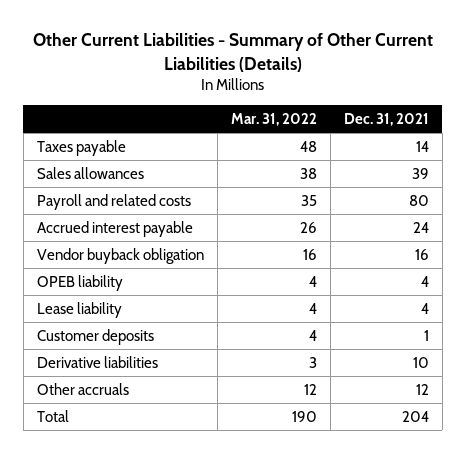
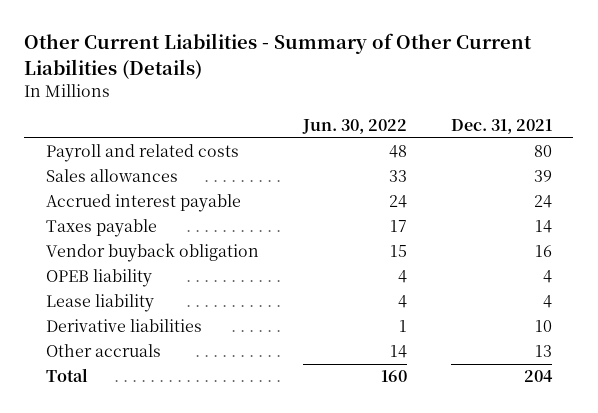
[230,113,317,127] Mar. 31, 2022 -> none
none -> [301,119,407,135] Jun. 30, 2022
[36,166,144,179] Sales allowances -> [46,169,179,183] Sales allowances
[36,139,126,156] Taxes payable -> [46,219,158,238] Taxes payable
[36,328,154,345] Customer deposits -> none
[415,383,429,395] 12 -> [534,345,552,358] 13

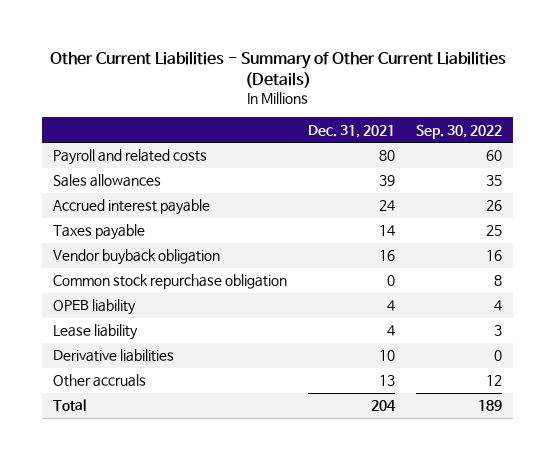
[301,119,407,135] Jun. 30, 2022 -> none
none -> [416,124,503,139] Sep. 30, 2022
none -> [52,274,287,290] Common stock repurchase obligation

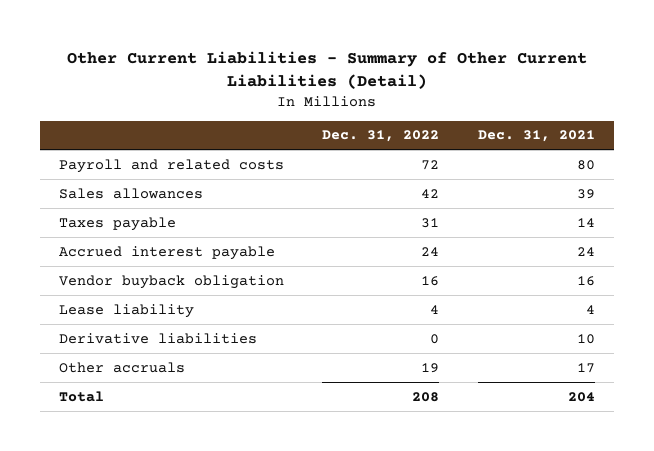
[49,50,506,88] Other Current Liabilities - Summary of Other Current Liabilities (Details) -> [66,51,587,90] Other Current Liabilities - Summary of Other Current Liabilities (Detail)
[416,124,503,139] Sep. 30, 2022 -> none
none -> [322,130,440,143] Dec. 31, 2022
[52,199,210,216] Accrued interest payable -> [59,245,276,260] Accrued interest payable
[52,274,287,290] Common stock repurchase obligation -> none
[52,299,136,316] OPEB liability -> none
[379,375,396,387] 13 -> [576,362,595,373] 17

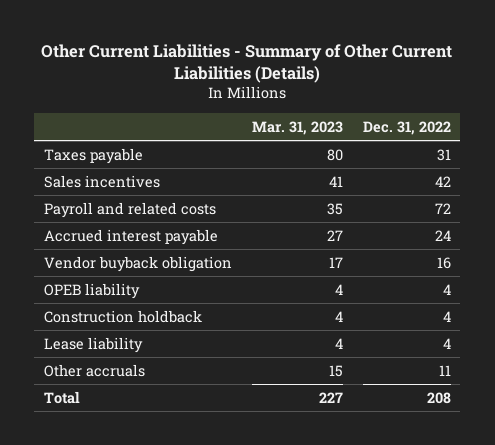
[66,51,587,90] Other Current Liabilities - Summary of Other Current Liabilities (Detail) -> [41,43,453,83] Other Current Liabilities - Summary of Other Current Liabilities (Details)
[477,130,595,143] Dec. 31, 2021 -> none
none -> [251,120,343,135] Mar. 31, 2023
[59,187,204,199] Sales allowances -> none
none -> [44,174,161,188] Sales incentives
[59,158,285,173] Payroll and related costs -> [44,201,217,218] Payroll and related costs
none -> [44,282,141,299] OPEB liability
none -> [44,309,203,323] Construction holdback
[59,332,258,344] Derivative liabilities -> none
[421,362,440,373] 19 -> [438,364,451,376] 11

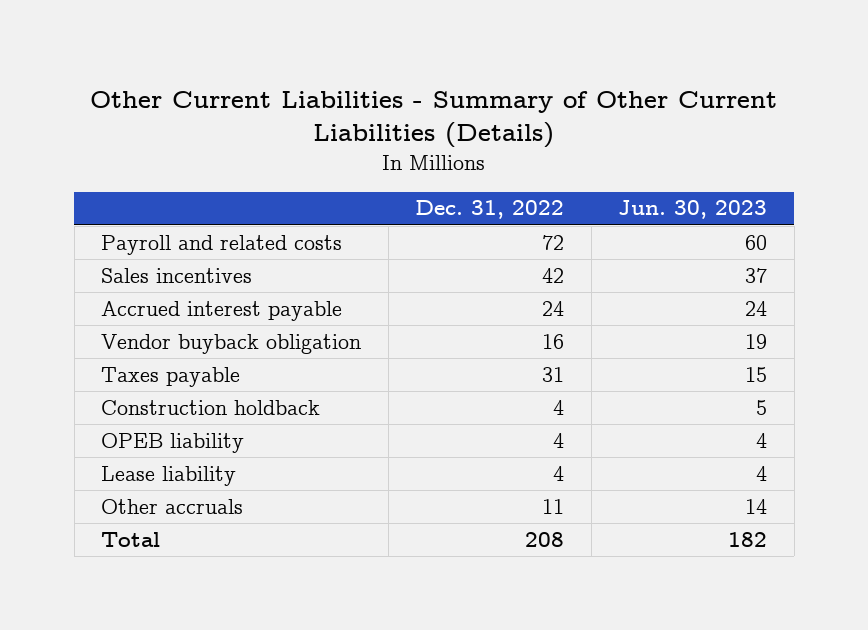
[251,120,343,135] Mar. 31, 2023 -> none
none -> [618,200,768,220] Jun. 30, 2023
[44,174,161,188] Sales incentives -> [101,267,253,283] Sales incentives
[44,147,144,164] Taxes payable -> [101,366,241,387] Taxes payable
[44,282,141,299] OPEB liability -> [101,432,245,453] OPEB liability

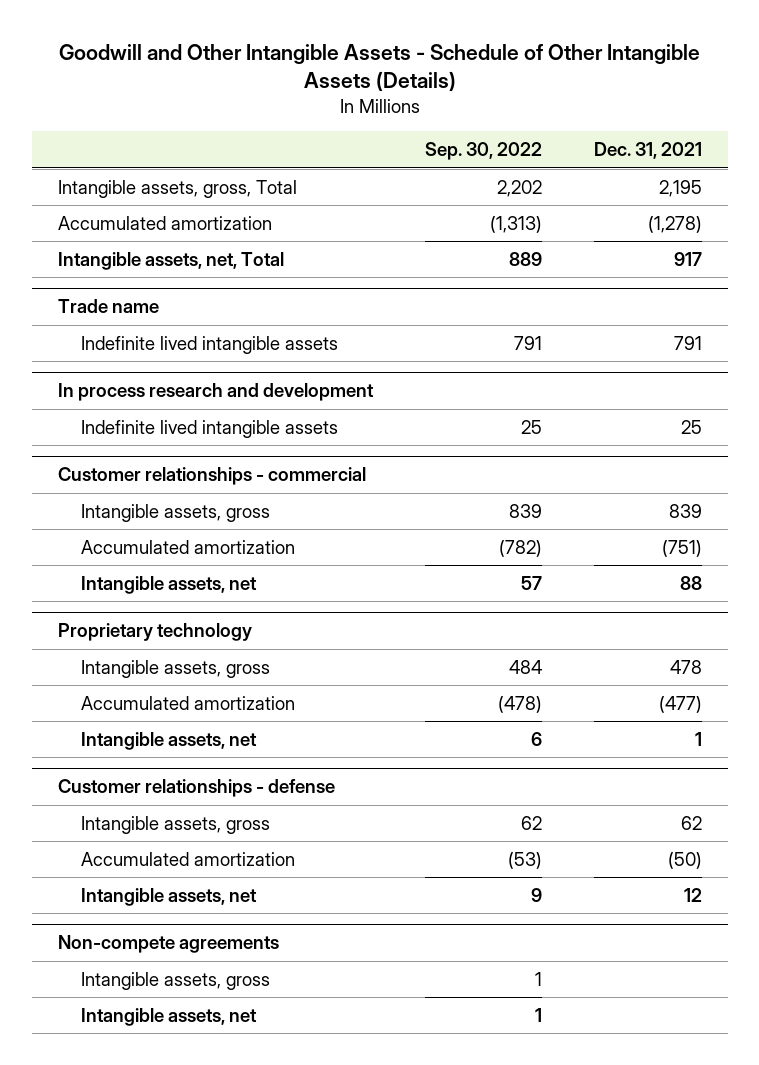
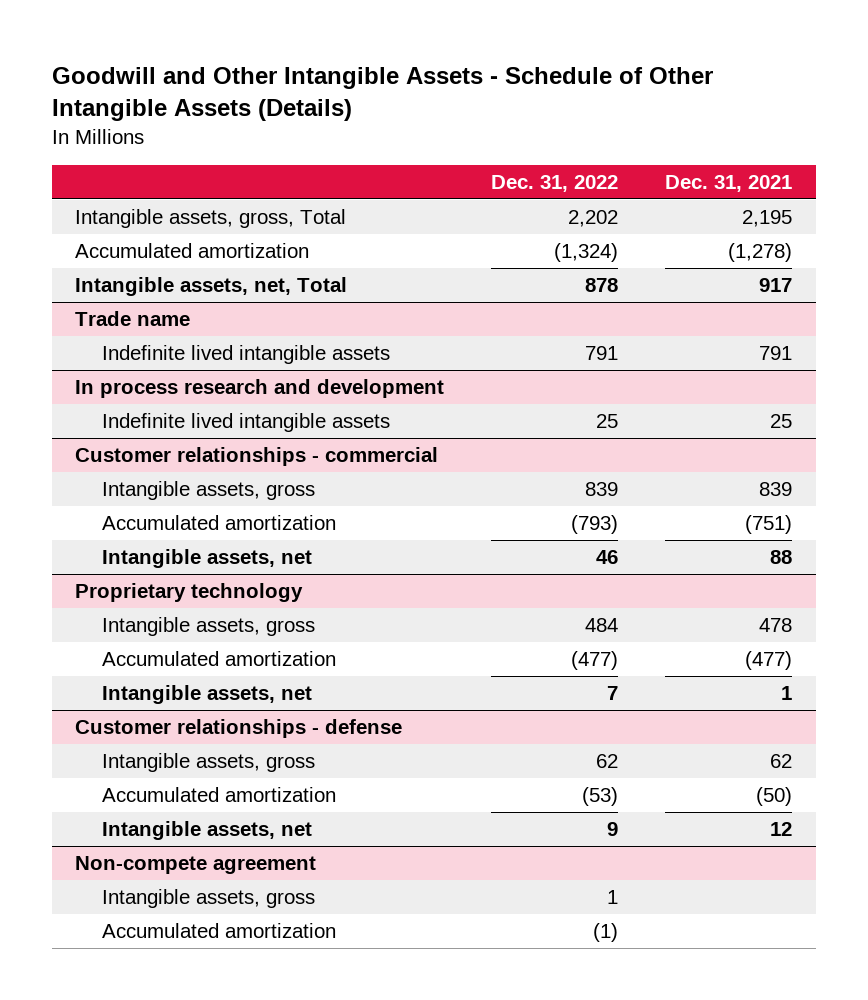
[424,142,542,161] Sep. 30, 2022 -> none
none -> [491,174,619,192] Dec. 31, 2022
[57,935,279,954] Non-compete agreements -> [75,856,317,875] Non-compete agreement
[81,1007,258,1026] Intangible assets, net -> none
none -> [101,923,336,939] Accumulated amortization

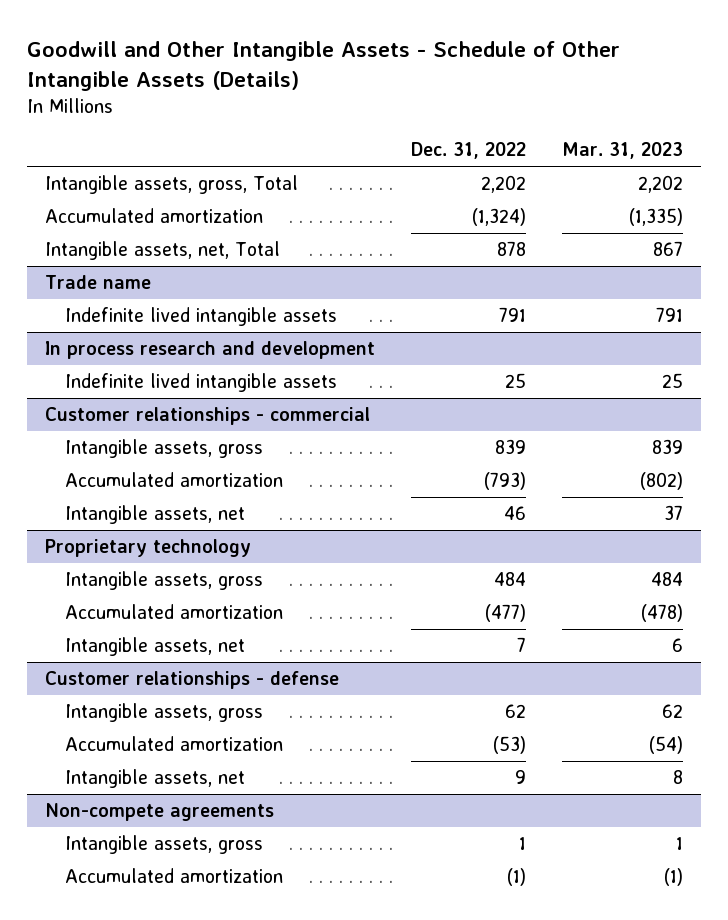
[665,174,793,192] Dec. 31, 2021 -> none
none -> [562,142,684,160] Mar. 31, 2023
[75,856,317,875] Non-compete agreement -> [44,803,274,822] Non-compete agreements

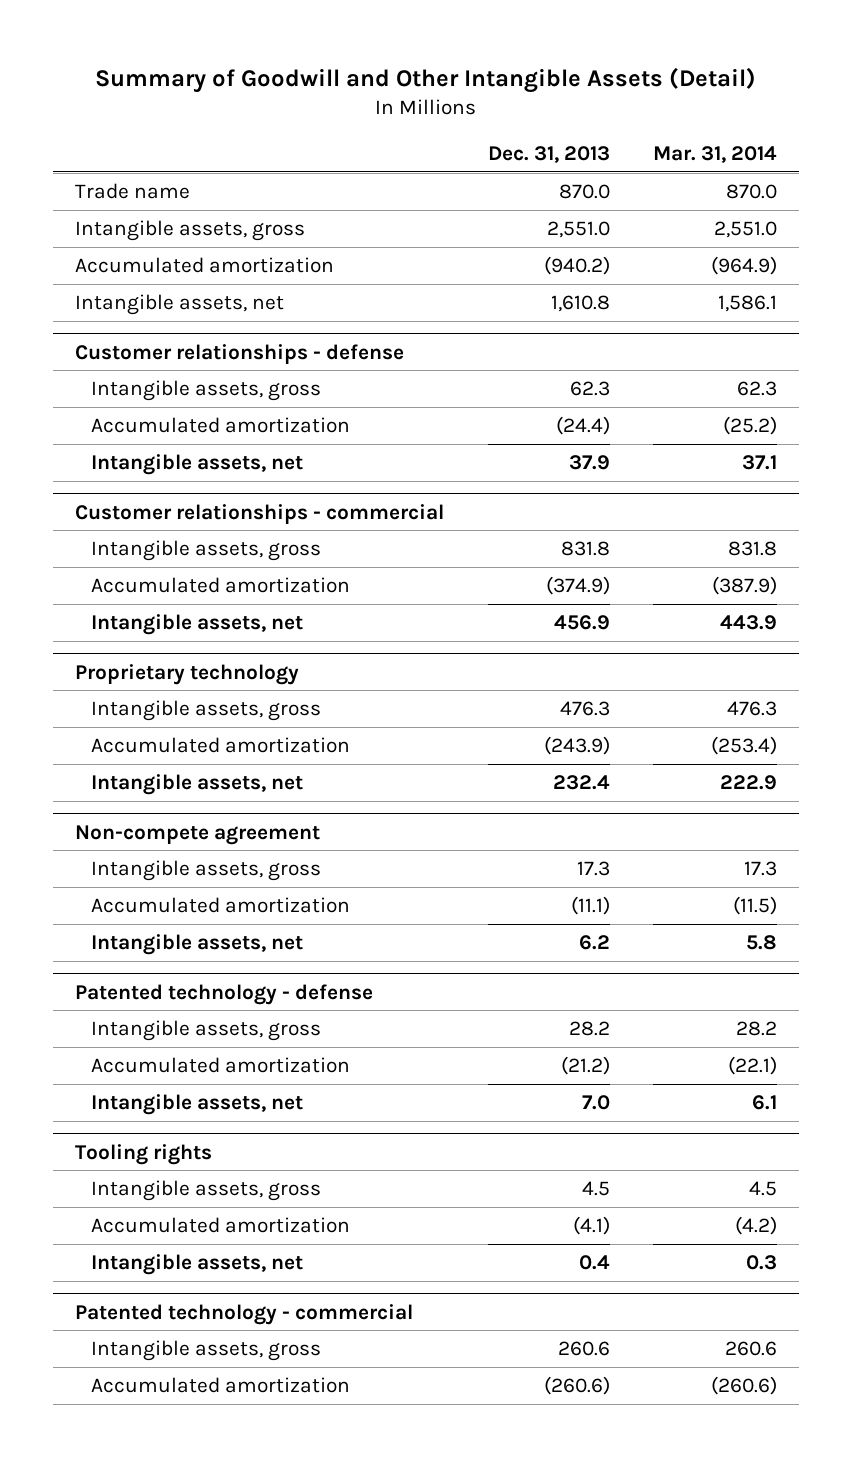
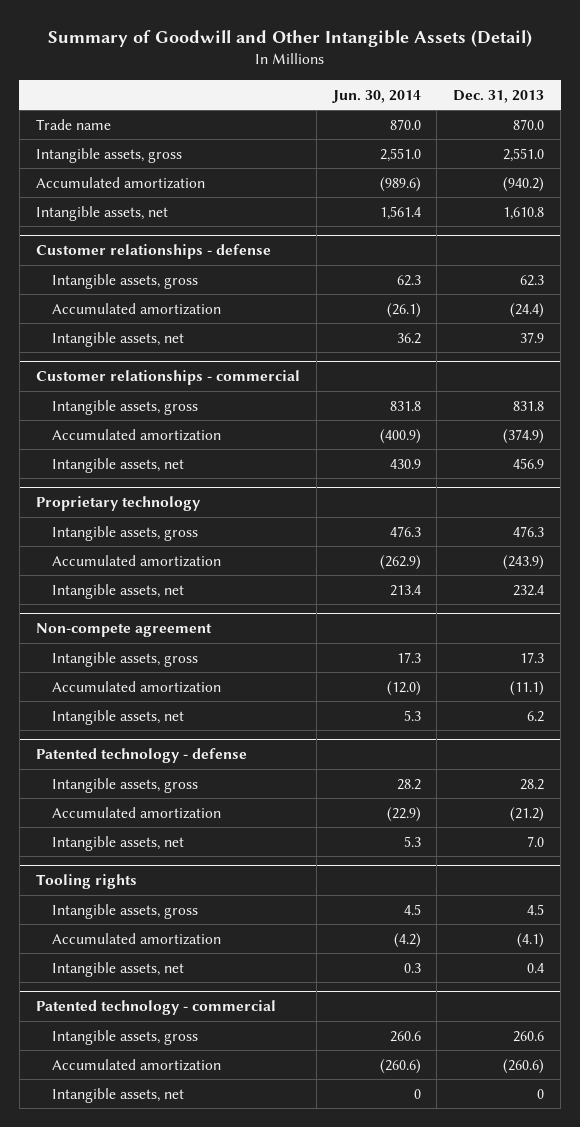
[653,146,778,164] Mar. 31, 2014 -> none
none -> [331,89,421,103] Jun. 30, 2014
none -> [51,1087,184,1103] Intangible assets, net

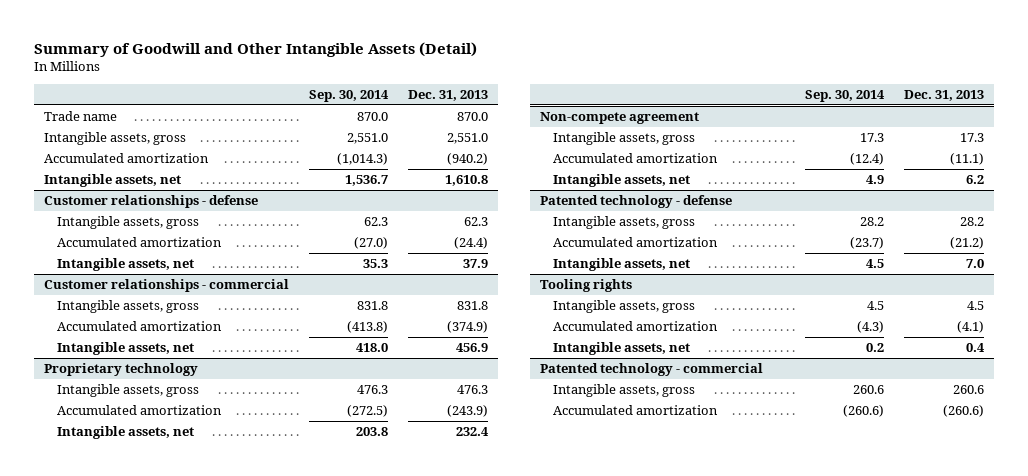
[331,89,421,103] Jun. 30, 2014 -> none
none -> [308,90,389,103] Sep. 30, 2014
[51,1087,184,1103] Intangible assets, net -> none

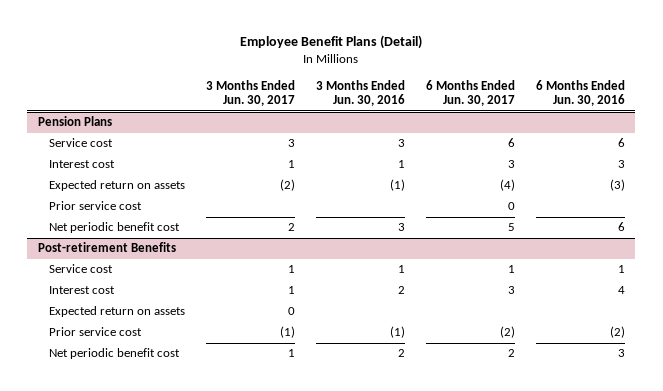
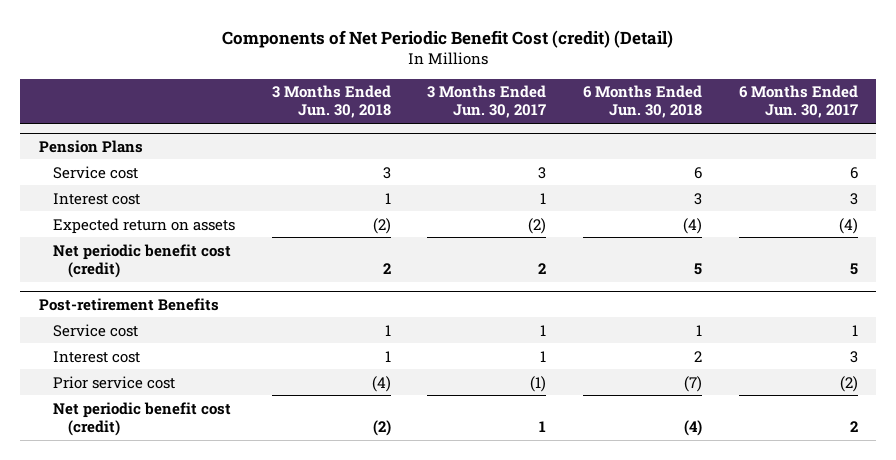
[240,35,423,50] Employee Benefit Plans (Detail) -> [222,29,674,48] Components of Net Periodic Benefit Cost (credit) (Detail)
[316,79,406,107] 3 Months Ended Jun. 30, 2016 -> none
[535,79,625,107] 6 Months Ended Jun. 30, 2016 -> none
none -> [271,85,391,119] 3 Months Ended Jun. 30, 2018
none -> [582,85,702,119] 6 Months Ended Jun. 30, 2018
[49,201,143,211] Prior service cost -> none
[49,222,181,234] Net periodic benefit cost -> [53,243,232,278] Net periodic benefit cost (credit)
[49,306,186,318] Expected return on assets -> none
[49,348,181,360] Net periodic benefit cost -> [53,401,232,436] Net periodic benefit cost (credit)

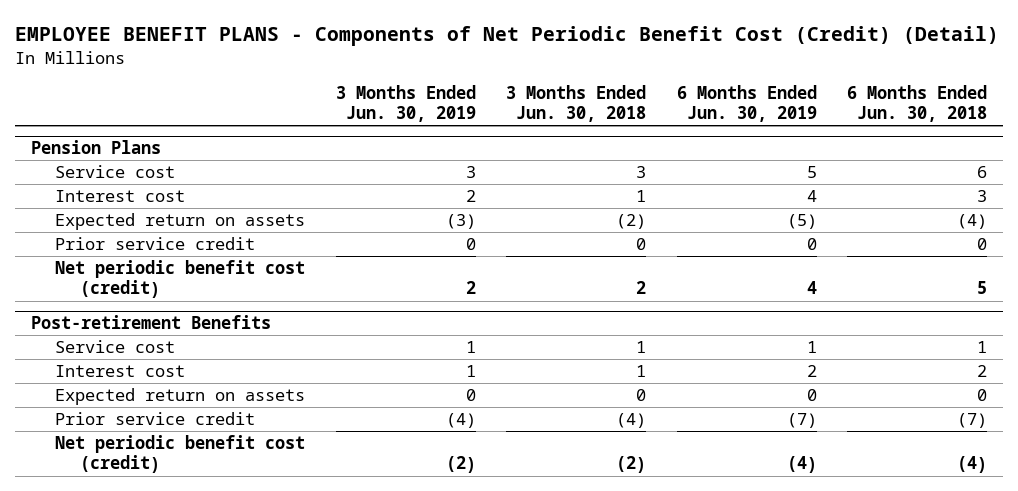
[222,29,674,48] Components of Net Periodic Benefit Cost (credit) (Detail) -> [15,26,1000,47] EMPLOYEE BENEFIT PLANS - Components of Net Periodic Benefit Cost (Credit) (Detail)
[427,85,547,119] 3 Months Ended Jun. 30, 2017 -> none
[738,85,858,119] 6 Months Ended Jun. 30, 2017 -> none
none -> [335,85,476,123] 3 Months Ended Jun. 30, 2019
none -> [676,85,817,123] 6 Months Ended Jun. 30, 2019
none -> [55,237,256,251] Prior service credit
none -> [55,388,306,406] Expected return on assets
[53,375,176,389] Prior service cost -> [55,412,256,426] Prior service credit

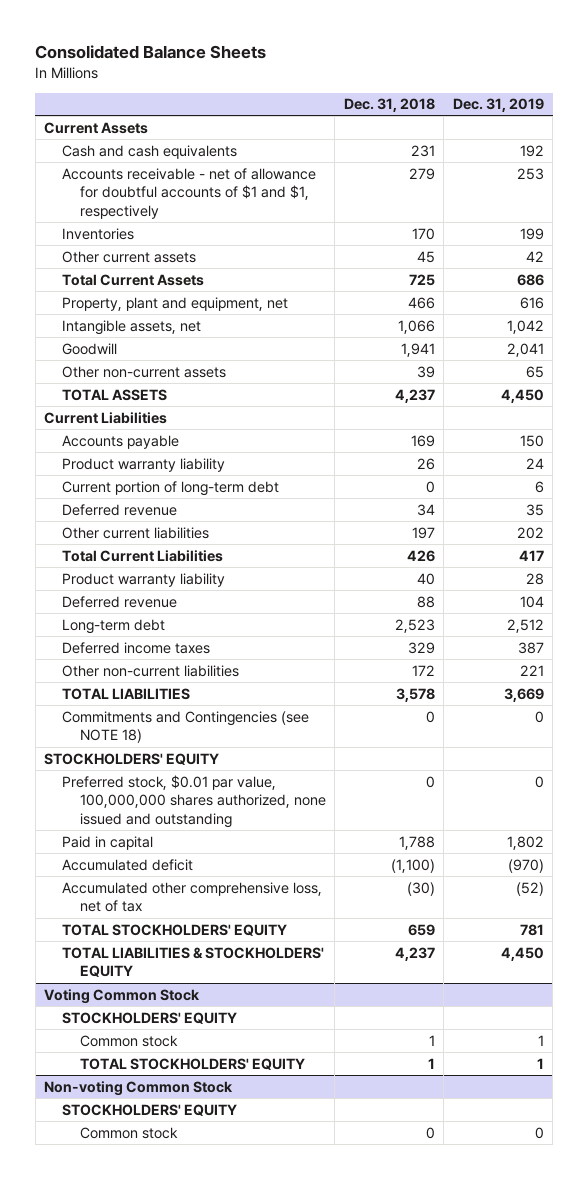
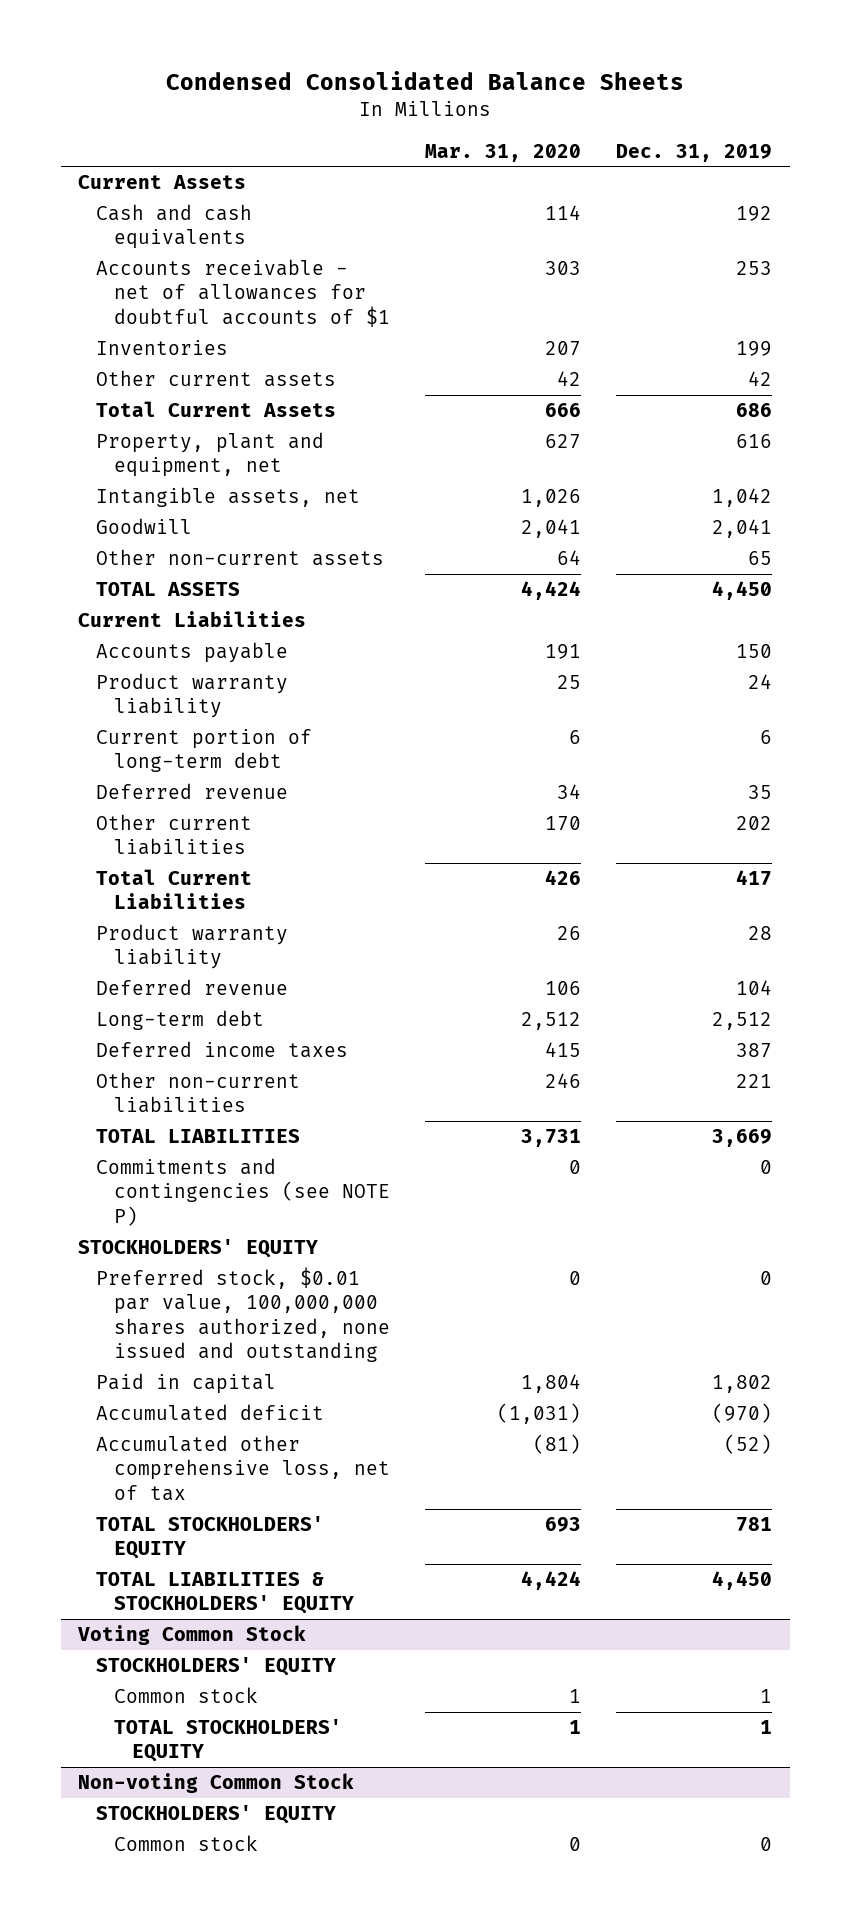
[35,45,267,60] Consolidated Balance Sheets -> [166,71,685,91] Condensed Consolidated Balance Sheets
[343,98,435,113] Dec. 31, 2018 -> none
none -> [425,143,582,162] Mar. 31, 2020
[61,167,316,219] Accounts receivable - net of allowance for doubtful accounts of $1 and $1, respectively -> [96,259,391,327] Accounts receivable - net of allowances for doubtful accounts of $1
[61,710,309,744] Commitments and Contingencies (see NOTE 18) -> [96,1158,391,1226] Commitments and contingencies (see NOTE P)

